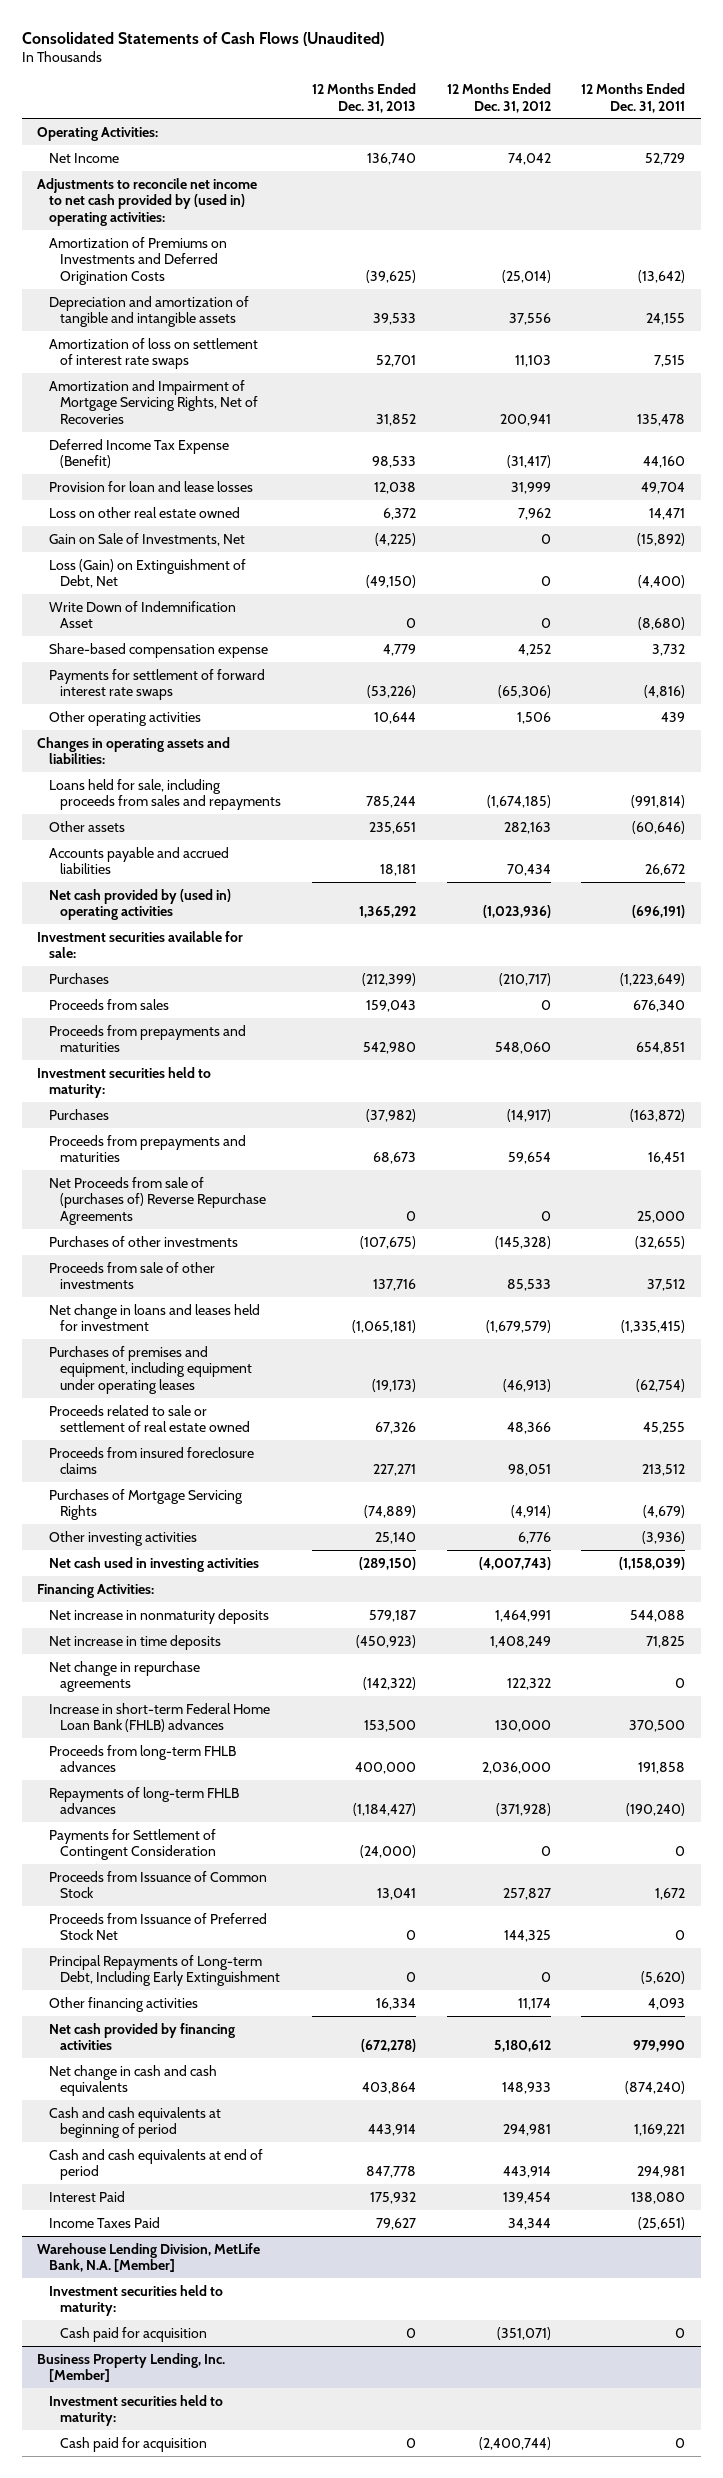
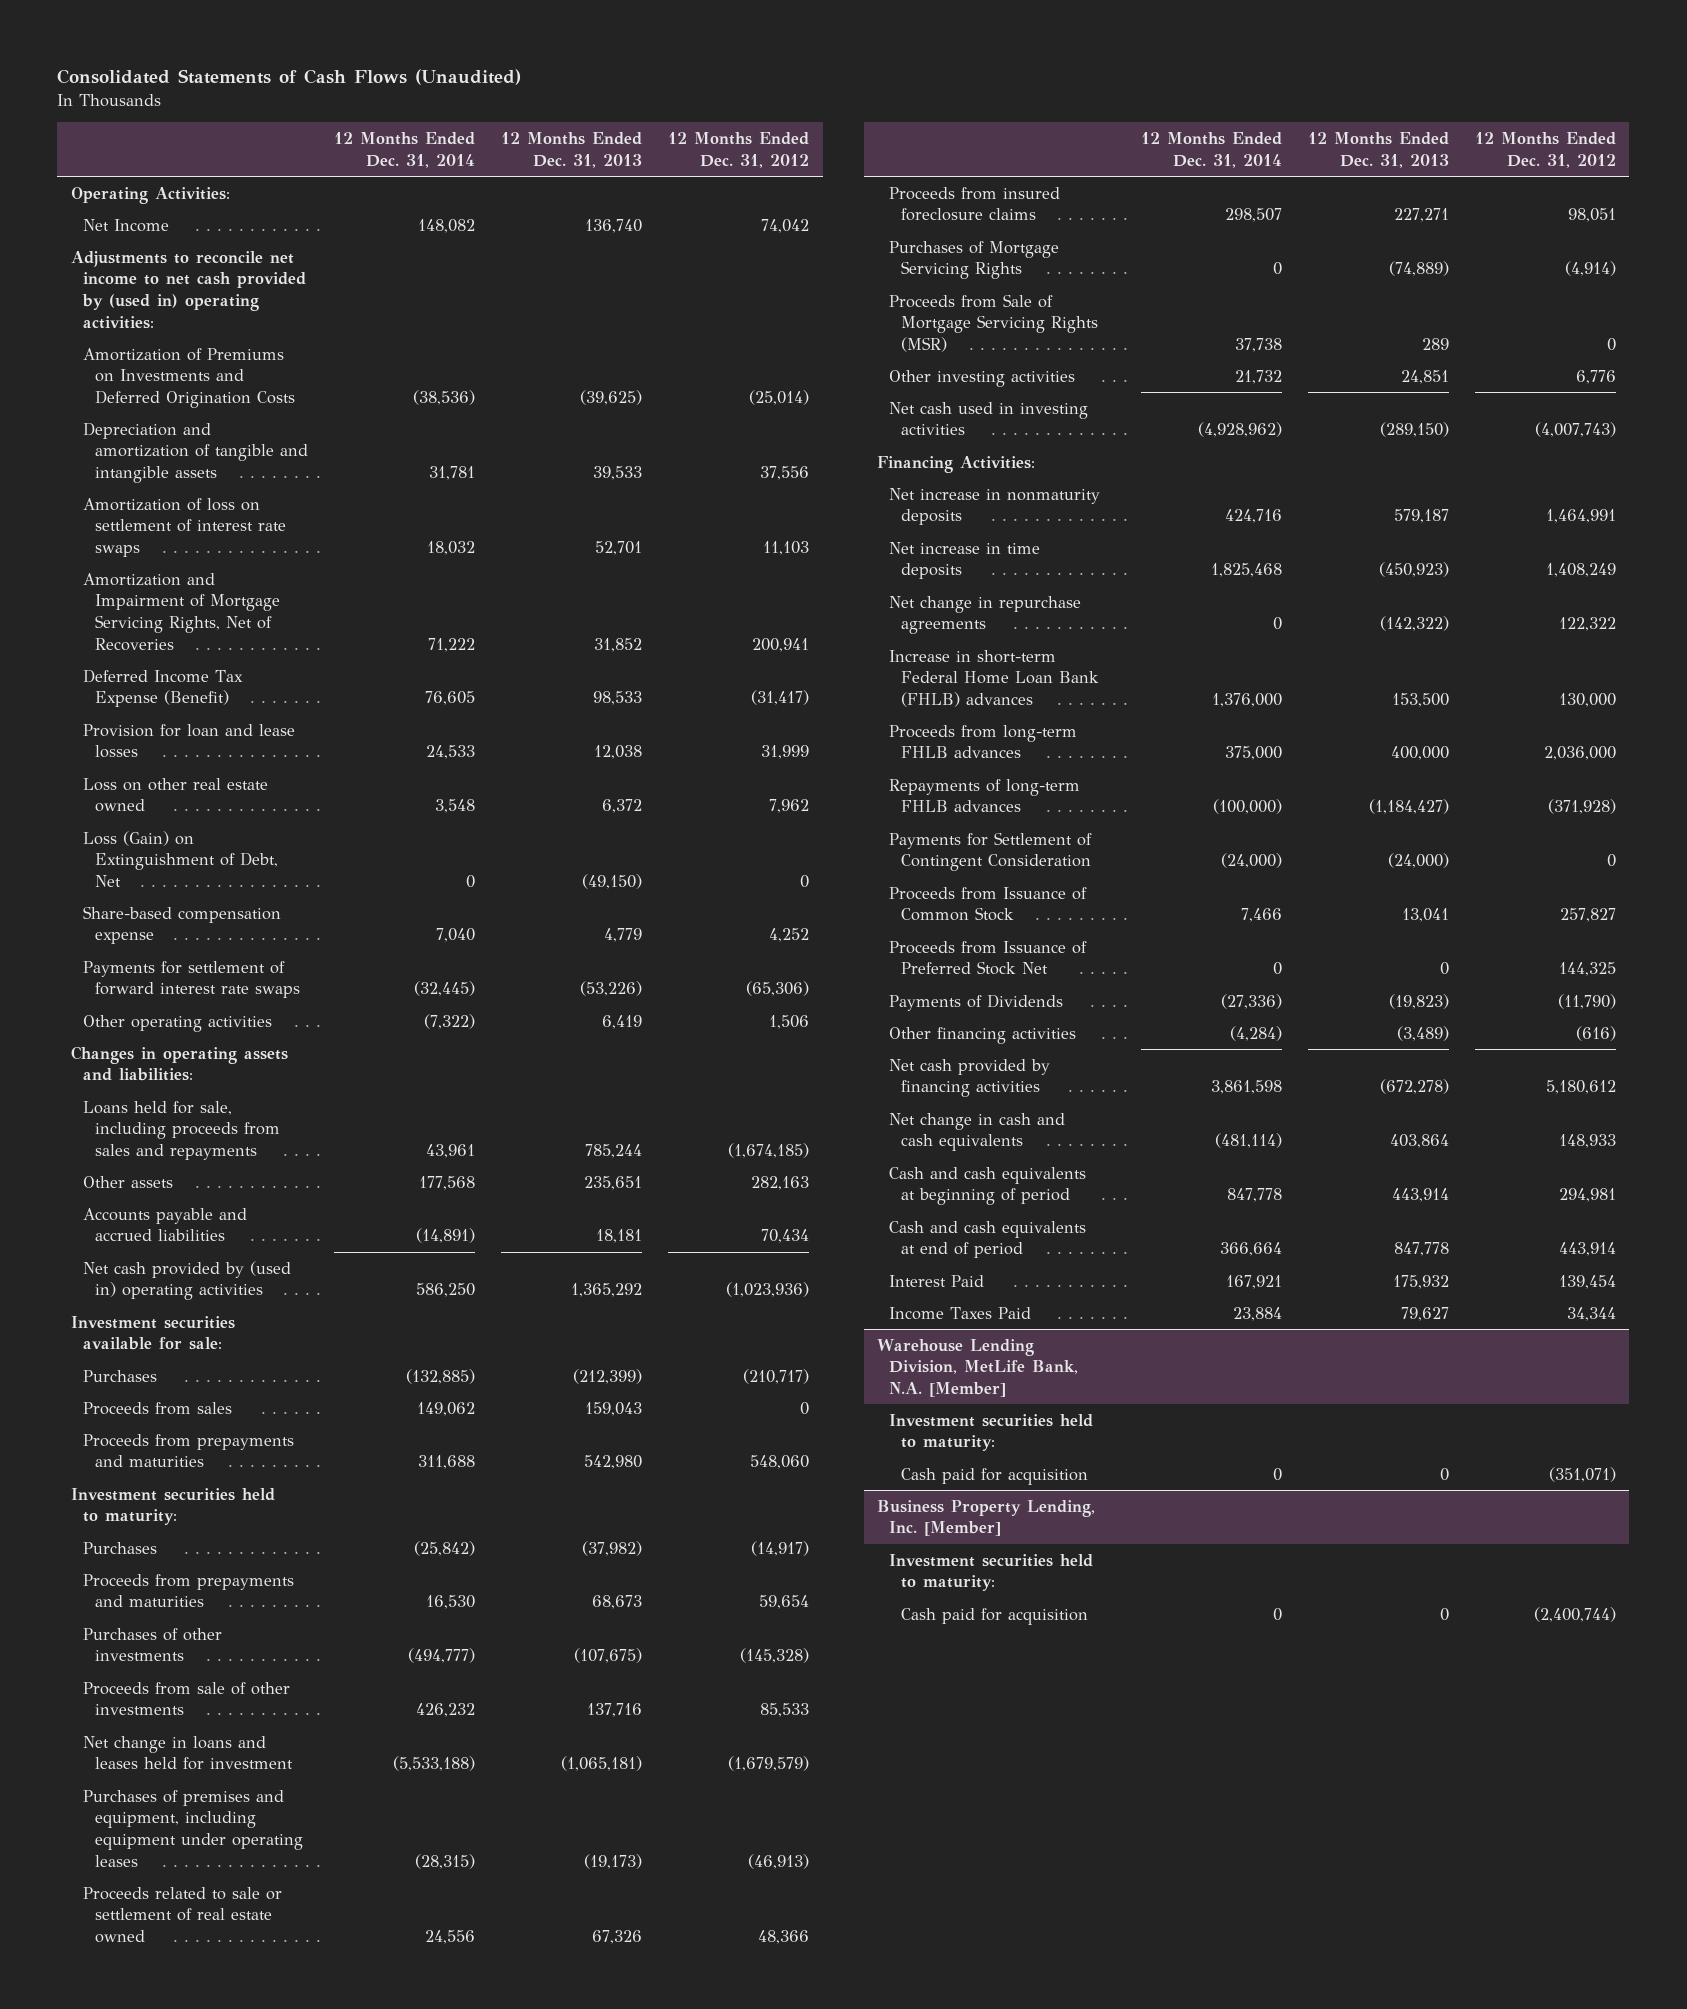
[581,83,686,113] 12 Months Ended Dec. 31, 2011 -> none
none -> [333,132,475,168] 12 Months Ended Dec. 31, 2014
[48,532,245,546] Gain on Sale of Investments, Net -> none
[48,600,236,629] Write Down of Indemnification Asset -> none
[373,711,416,724] 10,644 -> [602,1014,643,1029] 6,419
[48,1176,266,1225] Net Proceeds from sale of (purchases of) Reverse Repurchase Agreements -> none
none -> [889,293,1099,352] Proceeds from Sale of Mortgage Servicing Rights (MSR)
[374,1531,416,1544] 25,140 -> [1401,369,1450,384] 24,851
[48,1954,280,1987] Principal Repayments of Long-term Debt, Including Early Extinguishment -> none
none -> [889,993,1064,1011] Payments of Dividends
[375,1997,416,2010] 16,334 -> [1397,1025,1450,1041] (3,489)
[517,1997,551,2010] 11,174 -> [1576,1025,1617,1041] (616)

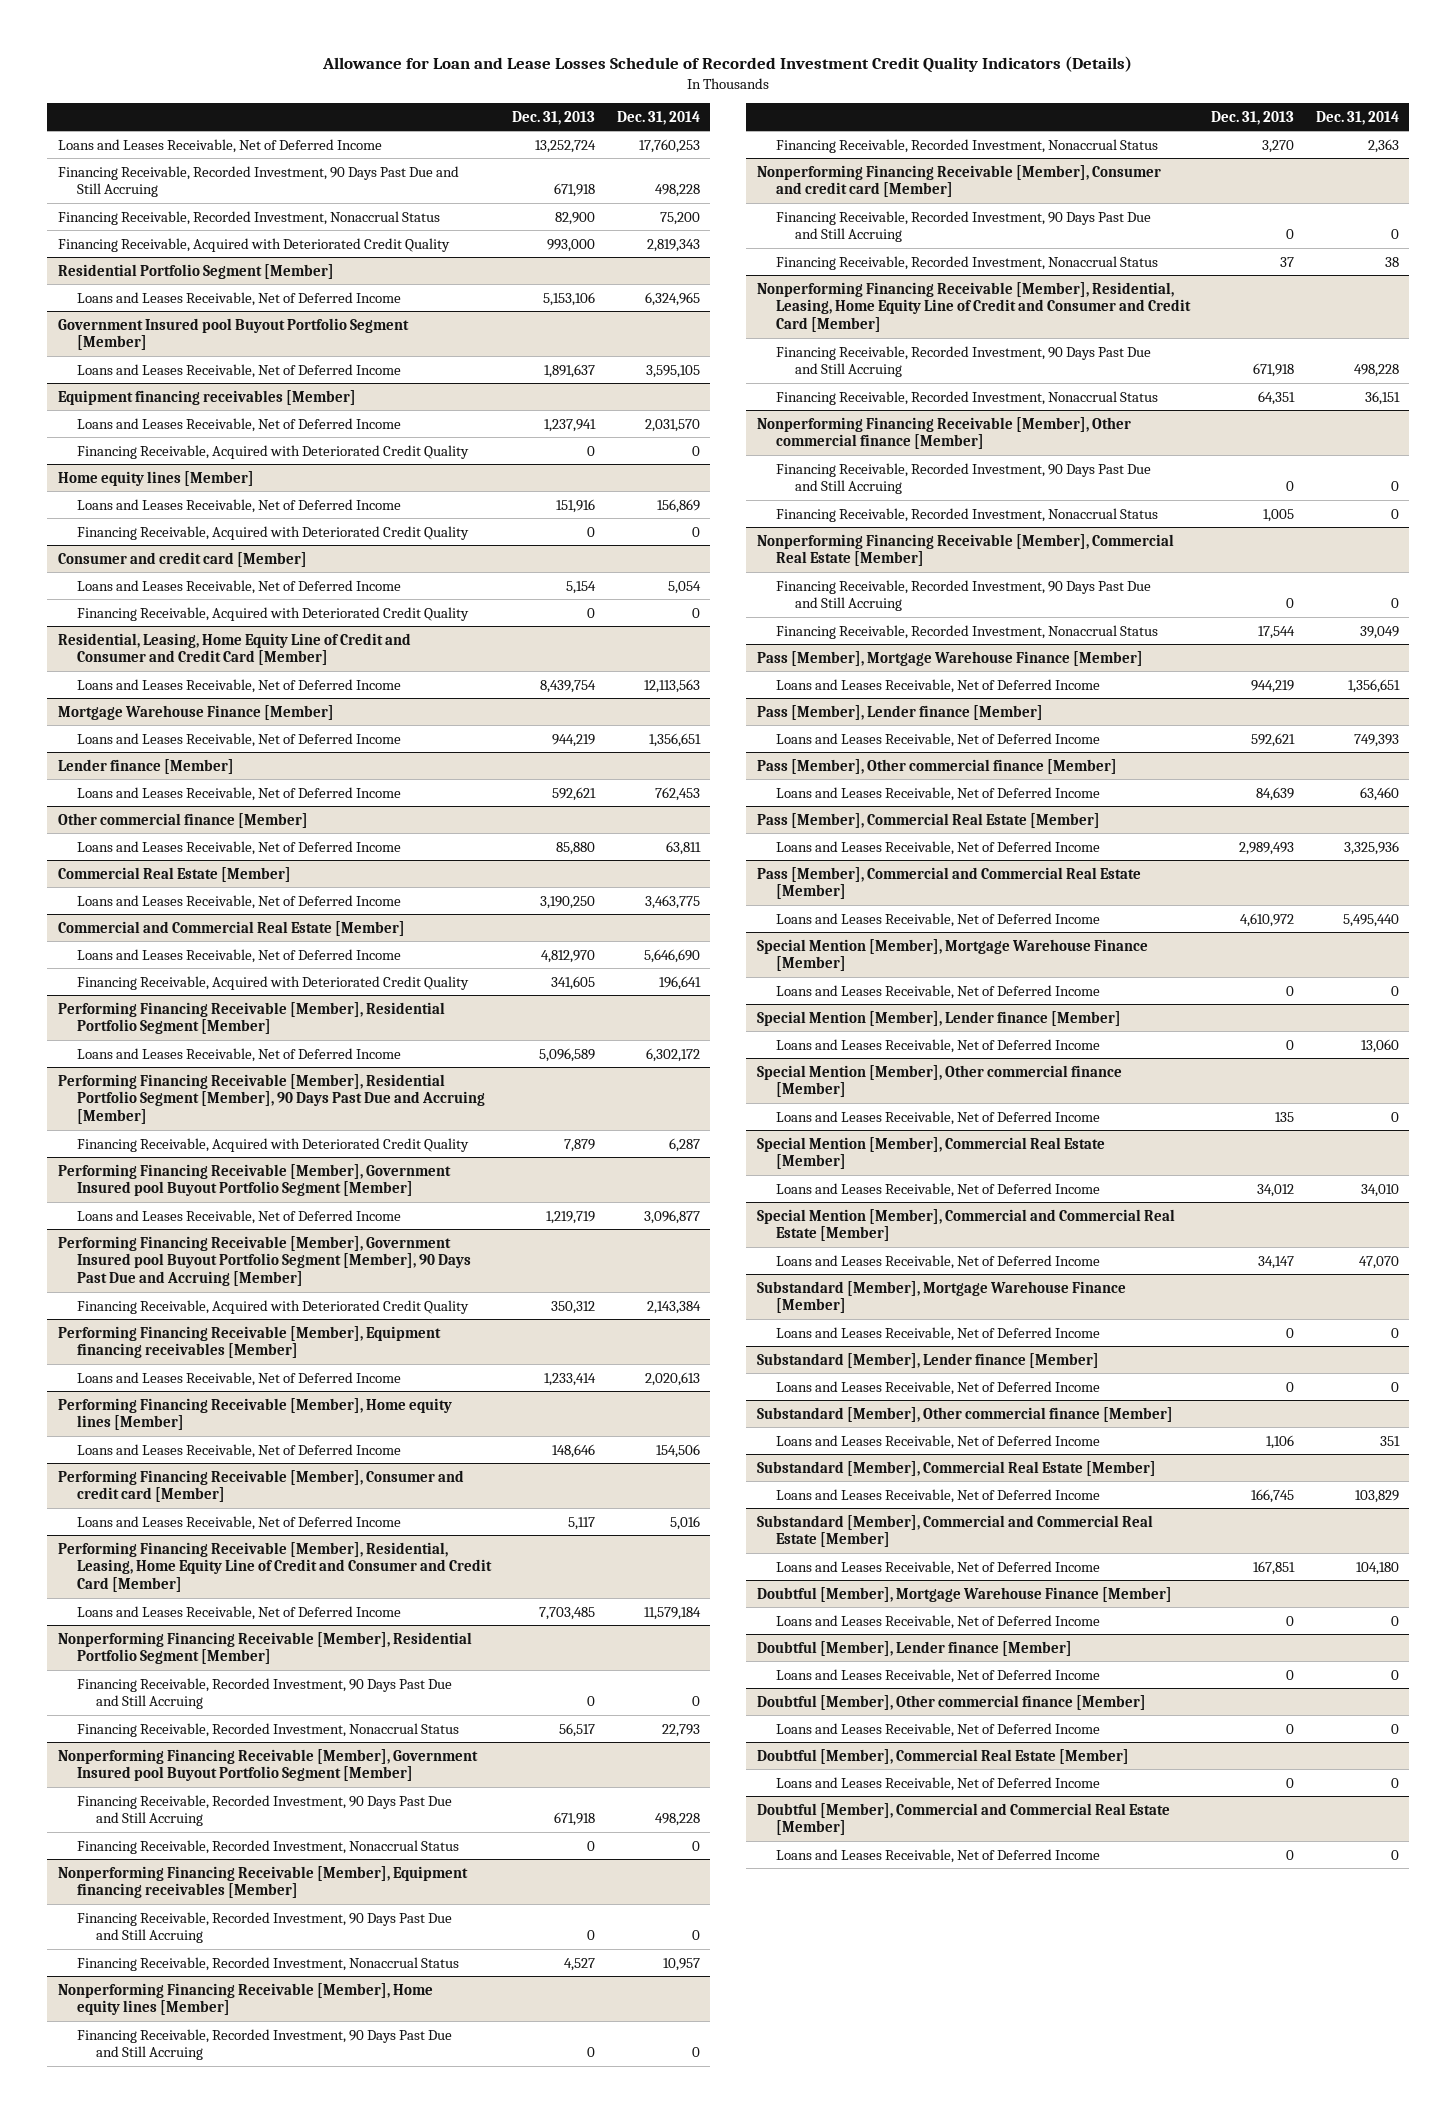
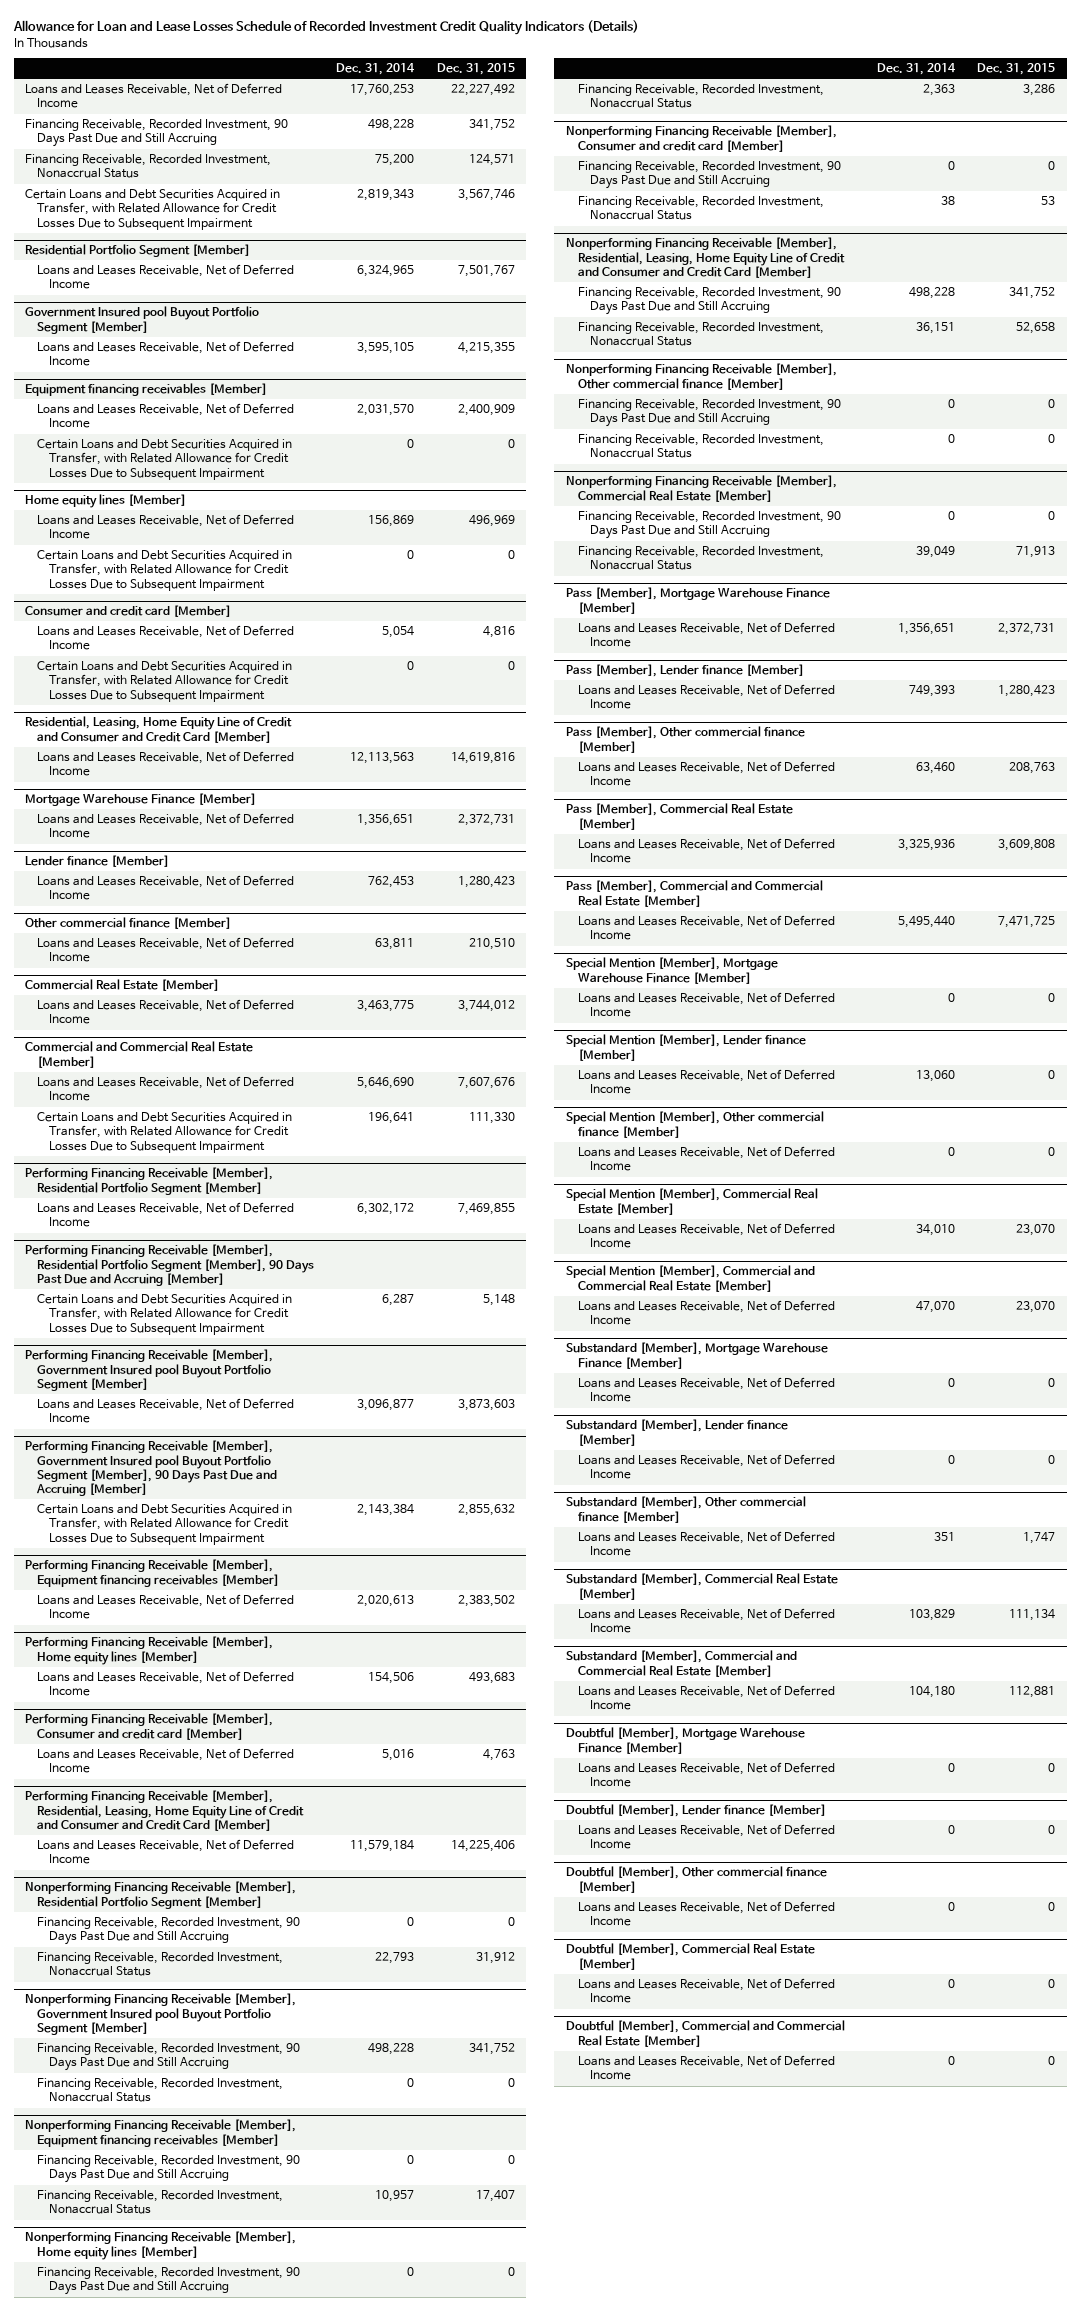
[512,110,596,125] Dec. 31, 2013 -> none
none -> [436,63,515,76] Dec. 31, 2015
[57,237,450,252] Financing Receivable, Acquired with Deteriorated Credit Quality -> [24,189,280,230] Certain Loans and Debt Securities Acquired in Transfer, with Related Allowance for Credit Losses Due to Subsequent Impairment
[77,444,470,459] Financing Receivable, Acquired with Deteriorated Credit Quality -> none
none -> [37,439,293,480] Certain Loans and Debt Securities Acquired in Transfer, with Related Allowance for Credit Losses Due to Subsequent Impairment
[77,525,470,540] Financing Receivable, Acquired with Deteriorated Credit Quality -> none
none -> [37,550,293,591] Certain Loans and Debt Securities Acquired in Transfer, with Related Allowance for Credit Losses Due to Subsequent Impairment
[77,606,470,621] Financing Receivable, Acquired with Deteriorated Credit Quality -> none
none -> [37,661,293,702] Certain Loans and Debt Securities Acquired in Transfer, with Related Allowance for Credit Losses Due to Subsequent Impairment
[77,975,470,990] Financing Receivable, Acquired with Deteriorated Credit Quality -> [37,1112,293,1153] Certain Loans and Debt Securities Acquired in Transfer, with Related Allowance for Credit Losses Due to Subsequent Impairment
[77,1137,470,1152] Financing Receivable, Acquired with Deteriorated Credit Quality -> [37,1294,293,1335] Certain Loans and Debt Securities Acquired in Transfer, with Related Allowance for Credit Losses Due to Subsequent Impairment
[77,1299,470,1314] Financing Receivable, Acquired with Deteriorated Credit Quality -> [37,1504,293,1545] Certain Loans and Debt Securities Acquired in Transfer, with Related Allowance for Credit Losses Due to Subsequent Impairment

